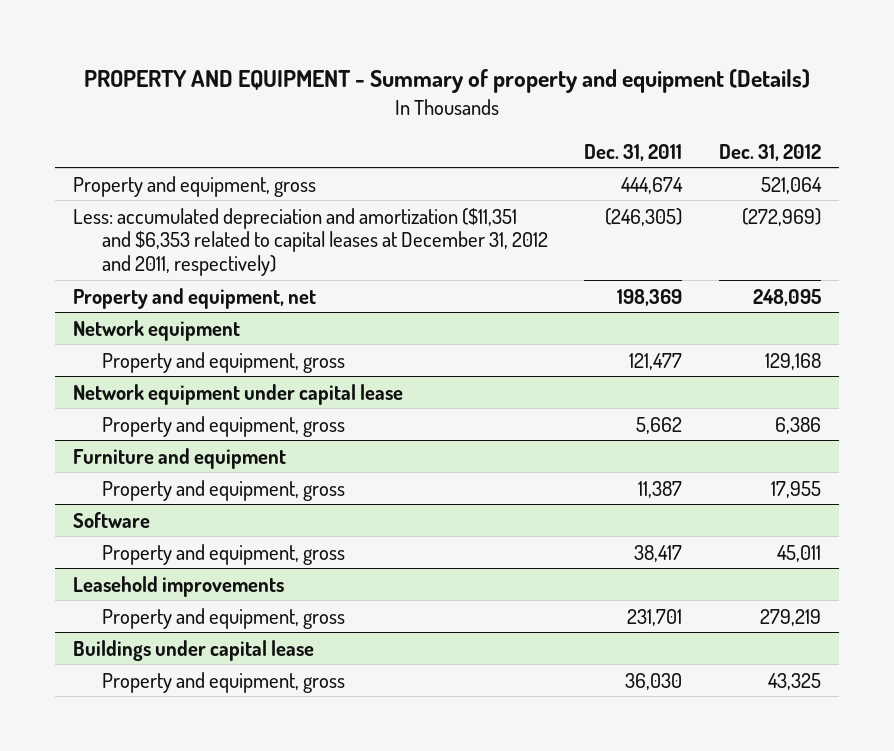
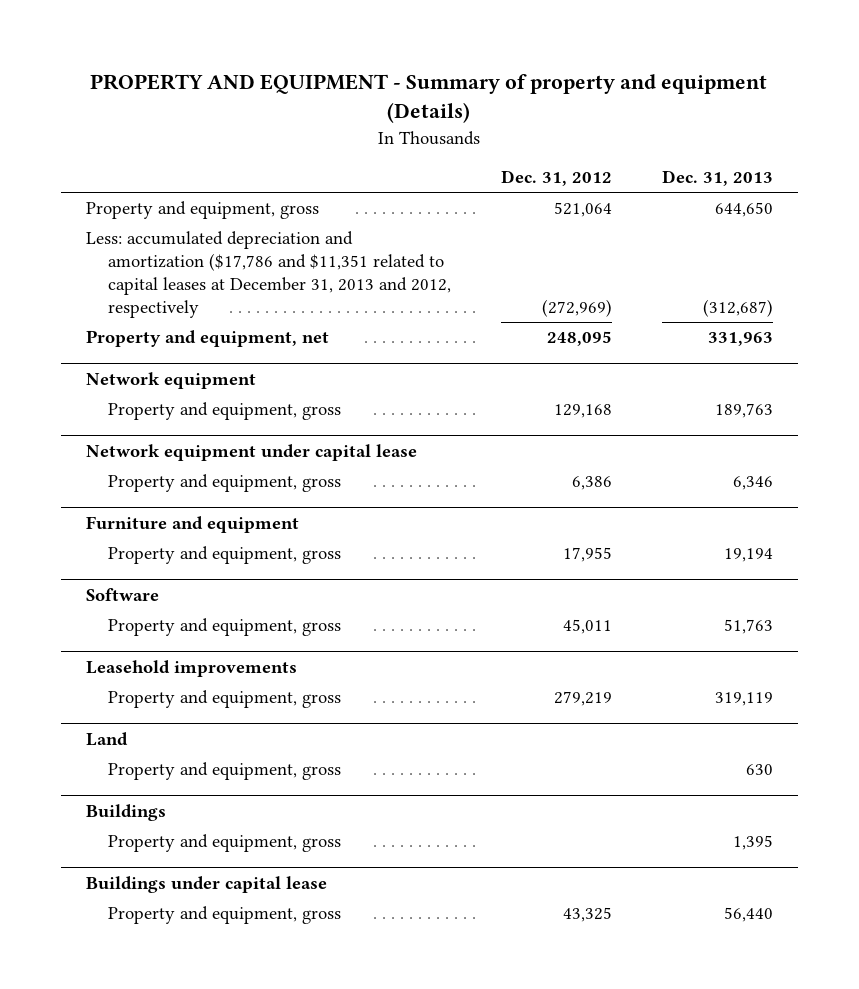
[584,143,683,161] Dec. 31, 2011 -> none
none -> [662,170,774,187] Dec. 31, 2013
[73,207,548,277] Less: accumulated depreciation and amortization ($11,351 and $6,353 related to capital leases at December 31, 2012 and 2011, respectively) -> [85,231,452,319] Less: accumulated depreciation and amortization ($17,786 and $11,351 related to capital leases at December 31, 2013 and 2012, respectively
none -> [85,731,128,746] Land
none -> [108,762,342,781] Property and equipment, gross
none -> [85,803,166,821] Buildings
none -> [108,834,342,853] Property and equipment, gross

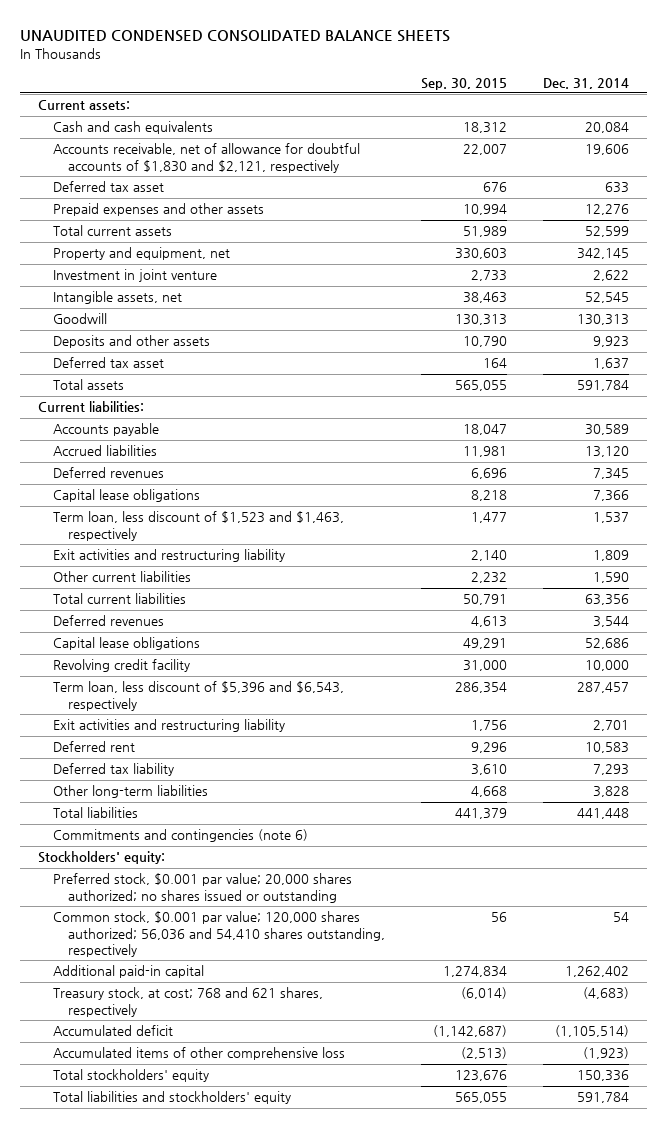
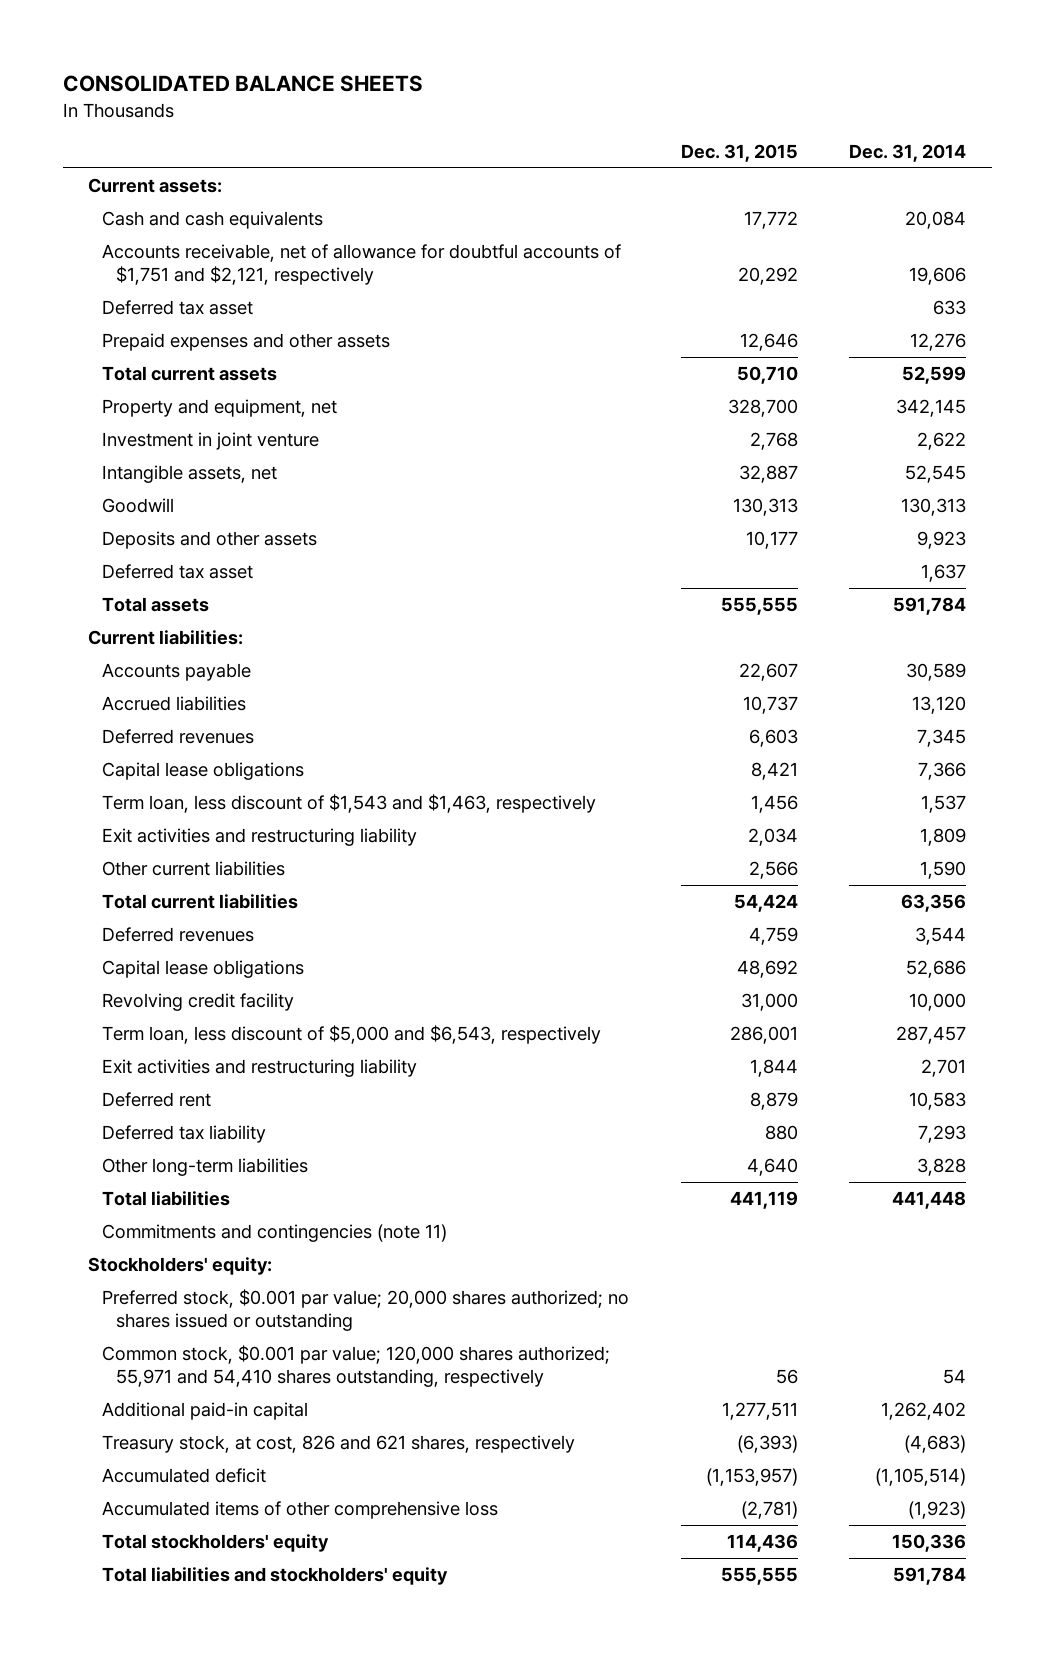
[19,30,450,43] UNAUDITED CONDENSED CONSOLIDATED BALANCE SHEETS -> [62,75,423,93] CONSOLIDATED BALANCE SHEETS
[420,77,507,90] Sep. 30, 2015 -> none
none -> [680,144,798,163] Dec. 31, 2015
[52,143,360,173] Accounts receivable, net of allowance for doubtful accounts of $1,830 and $2,121, respectively -> [102,244,622,285] Accounts receivable, net of allowance for doubtful accounts of $1,751 and $2,121, respectively
[52,511,344,541] Term loan, less discount of $1,523 and $1,463, respectively -> [102,794,597,814] Term loan, less discount of $1,543 and $1,463, respectively
[52,681,344,711] Term loan, less discount of $5,396 and $6,543, respectively -> [102,1025,602,1045] Term loan, less discount of $5,000 and $6,543, respectively
[52,829,308,843] Commitments and contingencies (note 6) -> [102,1224,448,1243] Commitments and contingencies (note 11)
[52,911,386,958] Common stock, $0.001 par value; 120,000 shares authorized; 56,036 and 54,410 shares outstanding, respectively -> [102,1345,611,1387] Common stock, $0.001 par value; 120,000 shares authorized; 55,971 and 54,410 shares outstanding, respectively
[52,987,323,1017] Treasury stock, at cost; 768 and 621 shares, respectively -> [102,1435,576,1454] Treasury stock, at cost, 826 and 621 shares, respectively

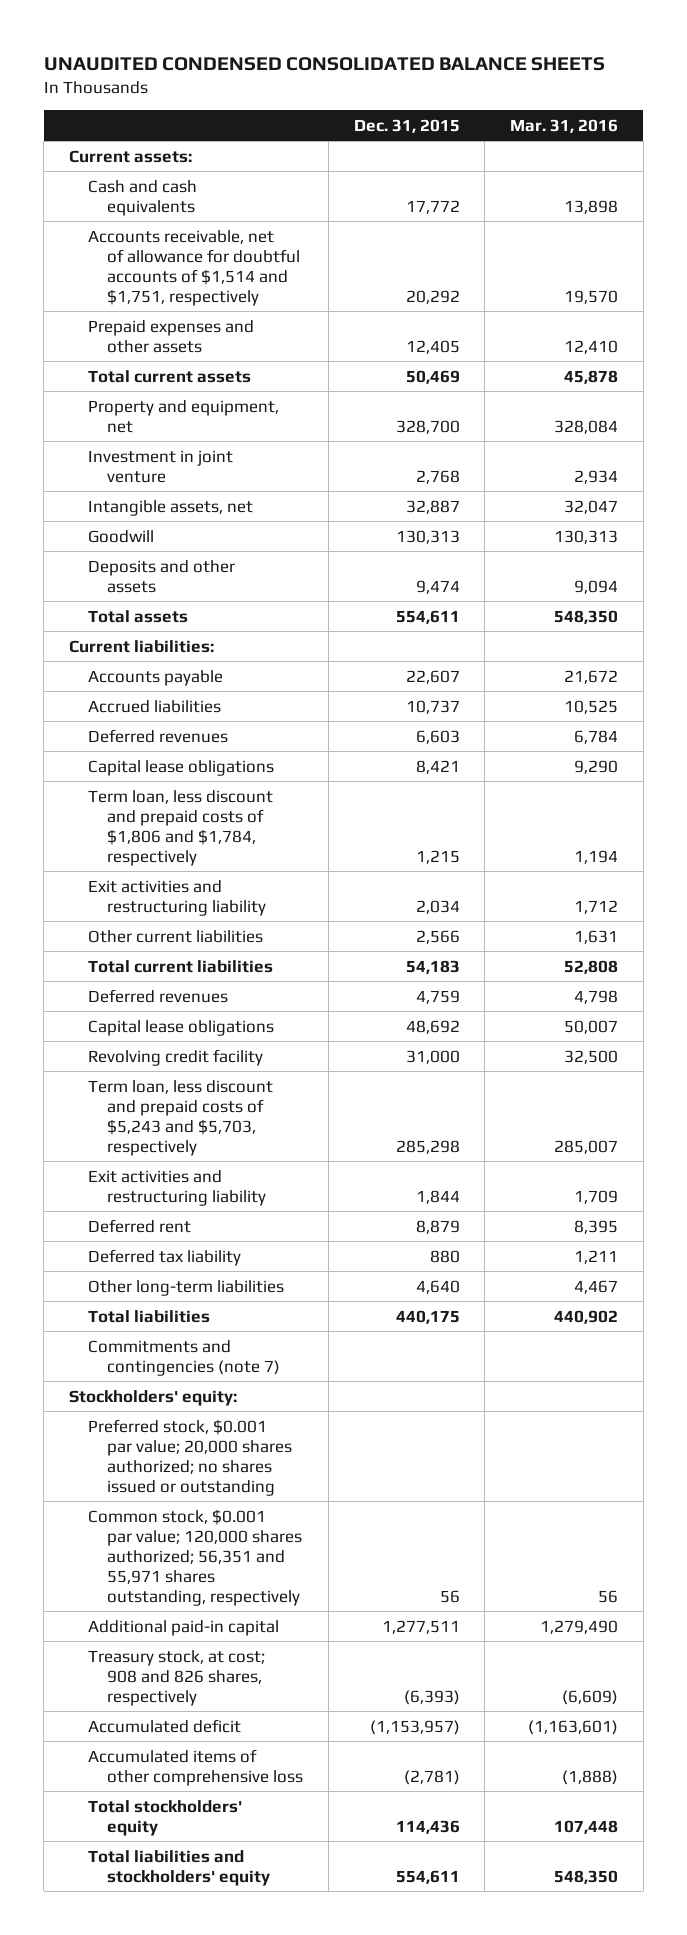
[62,75,423,93] CONSOLIDATED BALANCE SHEETS -> [43,57,605,72] UNAUDITED CONDENSED CONSOLIDATED BALANCE SHEETS
[849,144,967,163] Dec. 31, 2014 -> none
none -> [509,118,618,133] Mar. 31, 2016
[102,300,254,316] Deferred tax asset -> none
[102,244,622,285] Accounts receivable, net of allowance for doubtful accounts of $1,751 and $2,121, respectively -> [88,229,301,306] Accounts receivable, net of allowance for doubtful accounts of $1,514 and $1,751, respectively
[739,333,798,352] 12,646 -> [405,339,460,354] 12,405
[736,366,798,385] 50,710 -> [405,369,460,384] 50,469
[102,564,254,580] Deferred tax asset -> none
[745,531,798,550] 10,177 -> [415,579,460,594] 9,474
[720,597,798,616] 555,555 -> [395,609,460,624] 554,611
[102,794,597,814] Term loan, less discount of $1,543 and $1,463, respectively -> [88,789,274,866] Term loan, less discount and prepaid costs of $1,806 and $1,784, respectively
[750,795,798,814] 1,456 -> [415,849,460,864] 1,215
[733,894,798,913] 54,424 -> [405,959,460,974] 54,183
[102,1025,602,1045] Term loan, less discount of $5,000 and $6,543, respectively -> [88,1079,274,1156] Term loan, less discount and prepaid costs of $5,243 and $5,703, respectively
[729,1026,798,1045] 286,001 -> [395,1139,460,1154] 285,298
[729,1191,798,1210] 441,119 -> [395,1309,460,1324] 440,175
[102,1224,448,1243] Commitments and contingencies (note 11) -> [88,1339,281,1376] Commitments and contingencies (note 7)
[102,1345,611,1387] Common stock, $0.001 par value; 120,000 shares authorized; 55,971 and 54,410 shares outstanding, respectively -> [88,1508,303,1606] Common stock, $0.001 par value; 120,000 shares authorized; 56,351 and 55,971 shares outstanding, respectively
[102,1435,576,1454] Treasury stock, at cost, 826 and 621 shares, respectively -> [88,1649,266,1706] Treasury stock, at cost; 908 and 826 shares, respectively
[720,1567,798,1586] 555,555 -> [395,1869,460,1884] 554,611

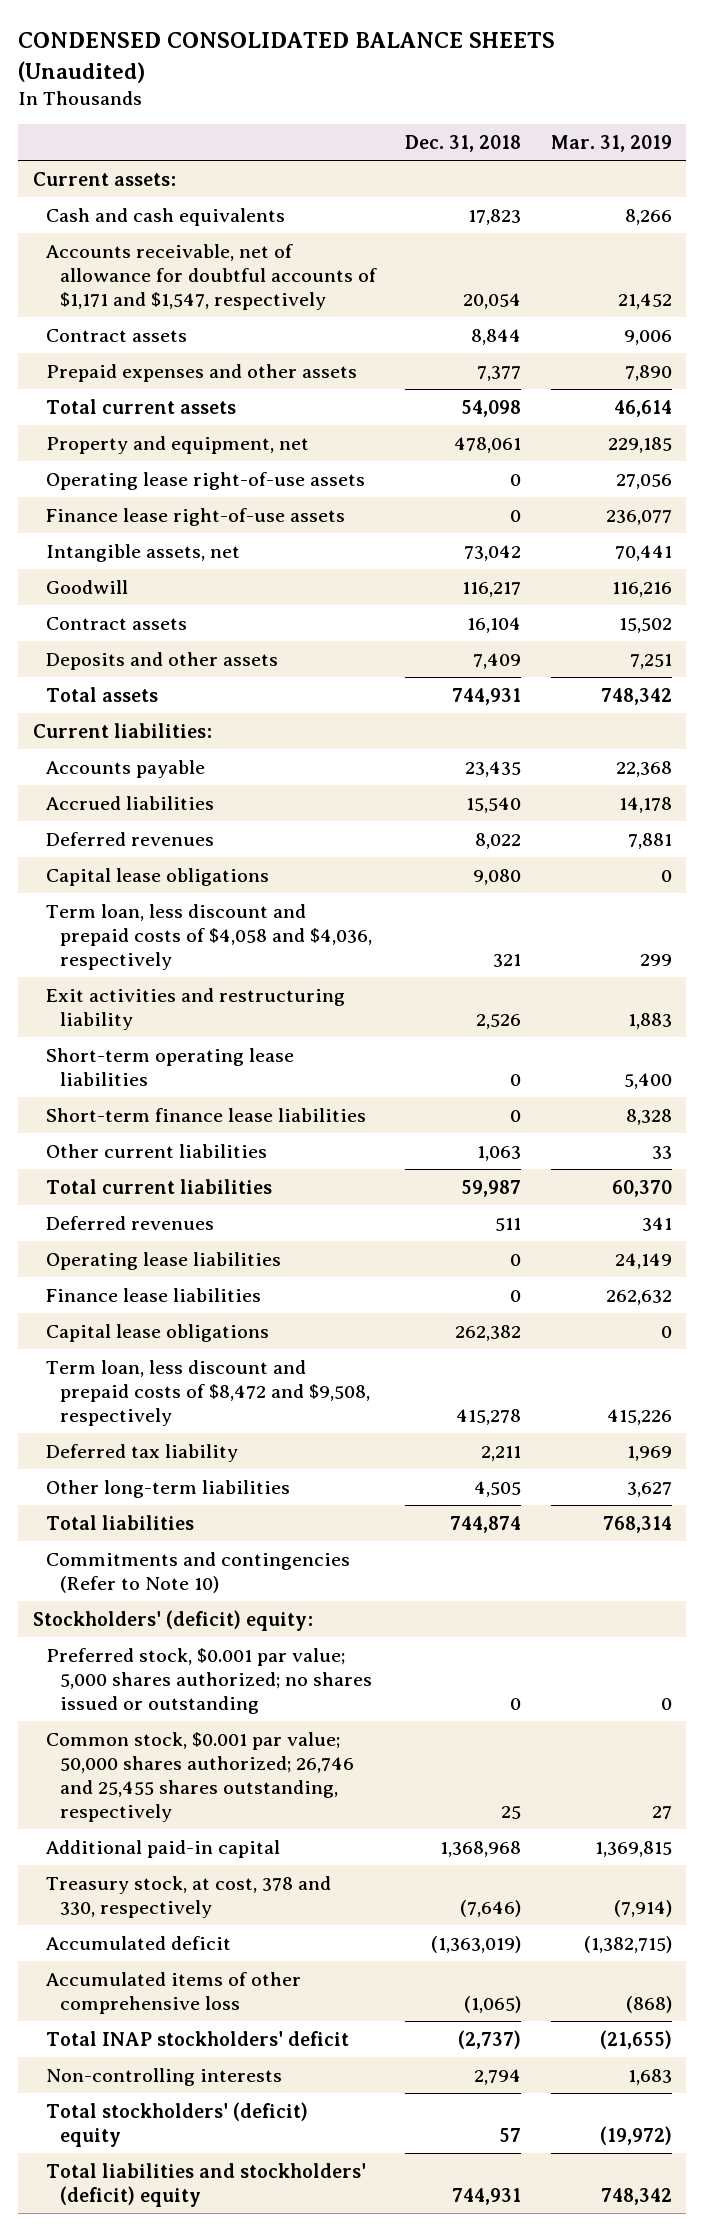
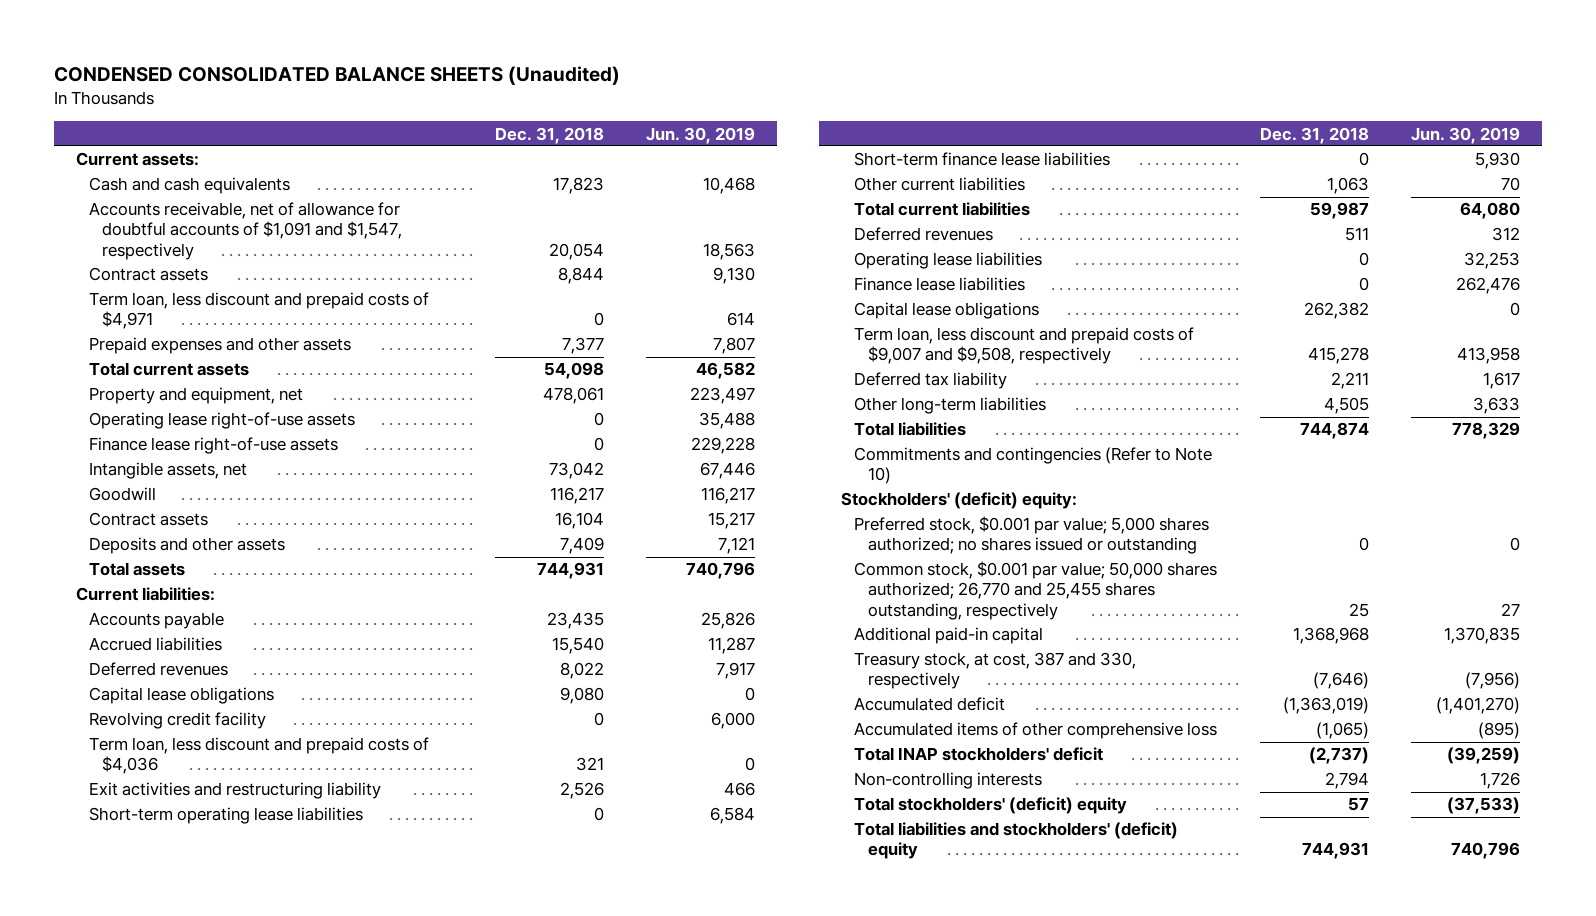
[550,134,672,152] Mar. 31, 2019 -> none
none -> [646,126,756,144] Jun. 30, 2019
[46,243,378,310] Accounts receivable, net of allowance for doubtful accounts of $1,171 and $1,547, respectively -> [89,202,403,260] Accounts receivable, net of allowance for doubtful accounts of $1,091 and $1,547, respectively
none -> [89,292,430,330] Term loan, less discount and prepaid costs of $4,971
none -> [89,712,267,730] Revolving credit facility
[46,903,373,970] Term loan, less discount and prepaid costs of $4,058 and $4,036, respectively -> [89,737,430,775] Term loan, less discount and prepaid costs of $4,036
[46,1359,371,1426] Term loan, less discount and prepaid costs of $8,472 and $9,508, respectively -> [854,327,1195,365] Term loan, less discount and prepaid costs of $9,007 and $9,508, respectively
[46,1731,355,1822] Common stock, $0.001 par value; 50,000 shares authorized; 26,746 and 25,455 shares outstanding, respectively -> [854,561,1218,620] Common stock, $0.001 par value; 50,000 shares authorized; 26,770 and 25,455 shares outstanding, respectively
[46,1875,332,1918] Treasury stock, at cost, 378 and 330, respectively -> [854,652,1137,690] Treasury stock, at cost, 387 and 330, respectively

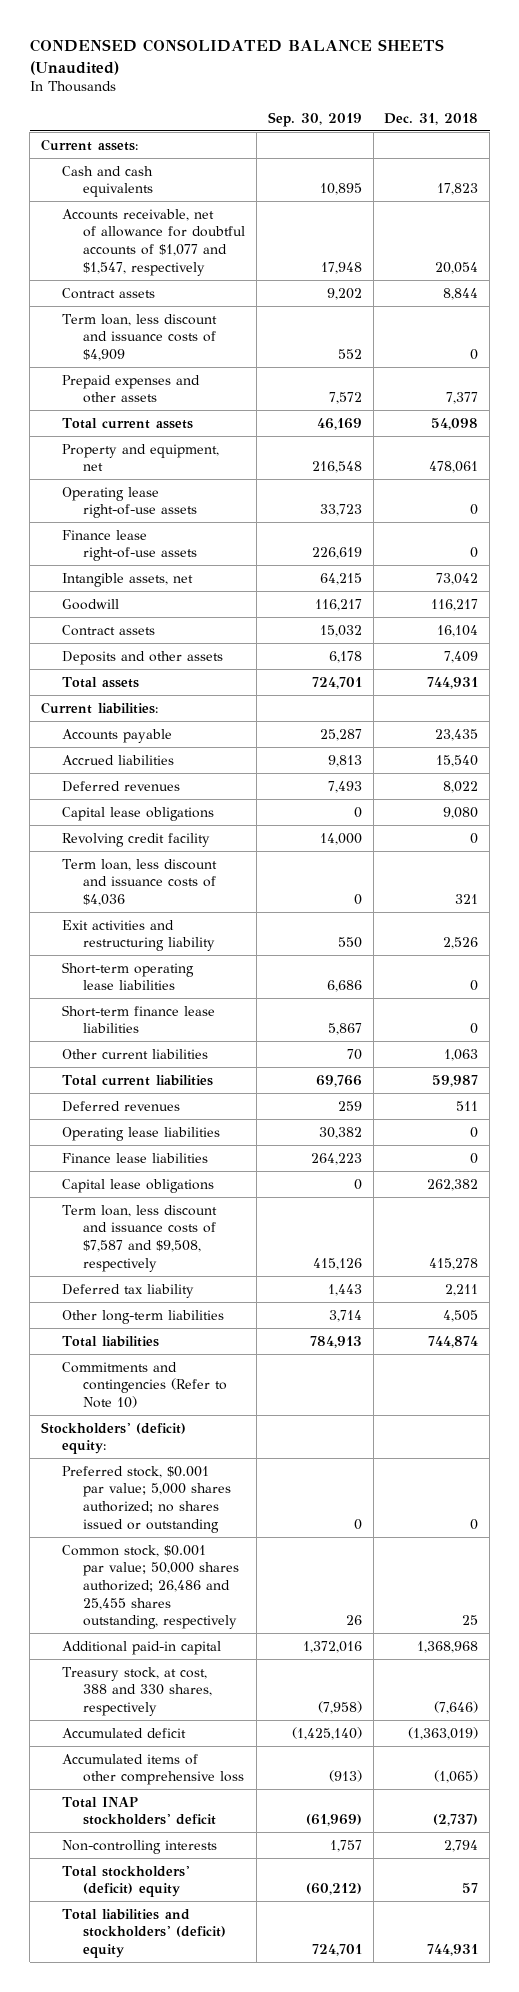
[646,126,756,144] Jun. 30, 2019 -> none
none -> [267,111,362,127] Sep. 30, 2019
[89,202,403,260] Accounts receivable, net of allowance for doubtful accounts of $1,091 and $1,547, respectively -> [62,208,246,276] Accounts receivable, net of allowance for doubtful accounts of $1,077 and $1,547, respectively
[89,292,430,330] Term loan, less discount and prepaid costs of $4,971 -> [62,313,218,361] Term loan, less discount and issuance costs of $4,909
[89,737,430,775] Term loan, less discount and prepaid costs of $4,036 -> [62,858,218,906] Term loan, less discount and issuance costs of $4,036
[854,327,1195,365] Term loan, less discount and prepaid costs of $9,007 and $9,508, respectively -> [62,1204,218,1272] Term loan, less discount and issuance costs of $7,587 and $9,508, respectively
[854,561,1218,620] Common stock, $0.001 par value; 50,000 shares authorized; 26,770 and 25,455 shares outstanding, respectively -> [62,1544,240,1630] Common stock, $0.001 par value; 50,000 shares authorized; 26,486 and 25,455 shares outstanding, respectively
[854,652,1137,690] Treasury stock, at cost, 387 and 330, respectively -> [62,1666,213,1716] Treasury stock, at cost, 388 and 330 shares, respectively

